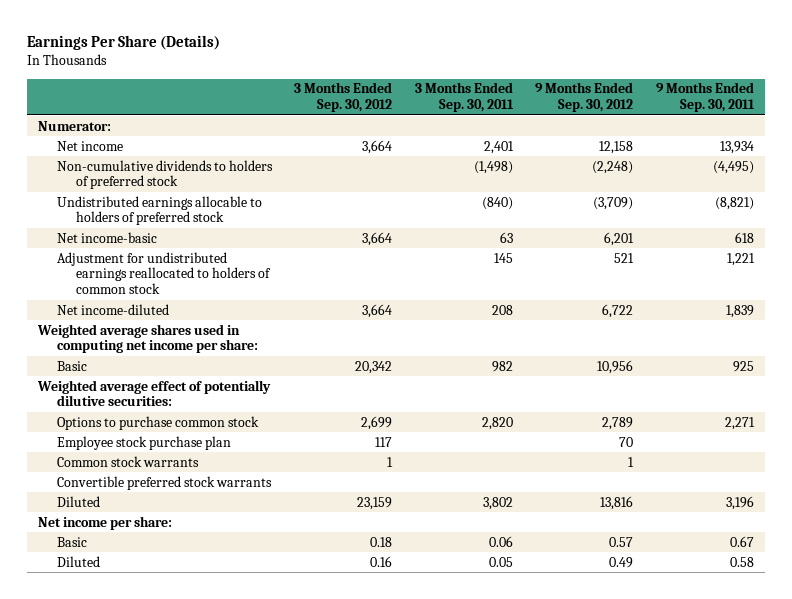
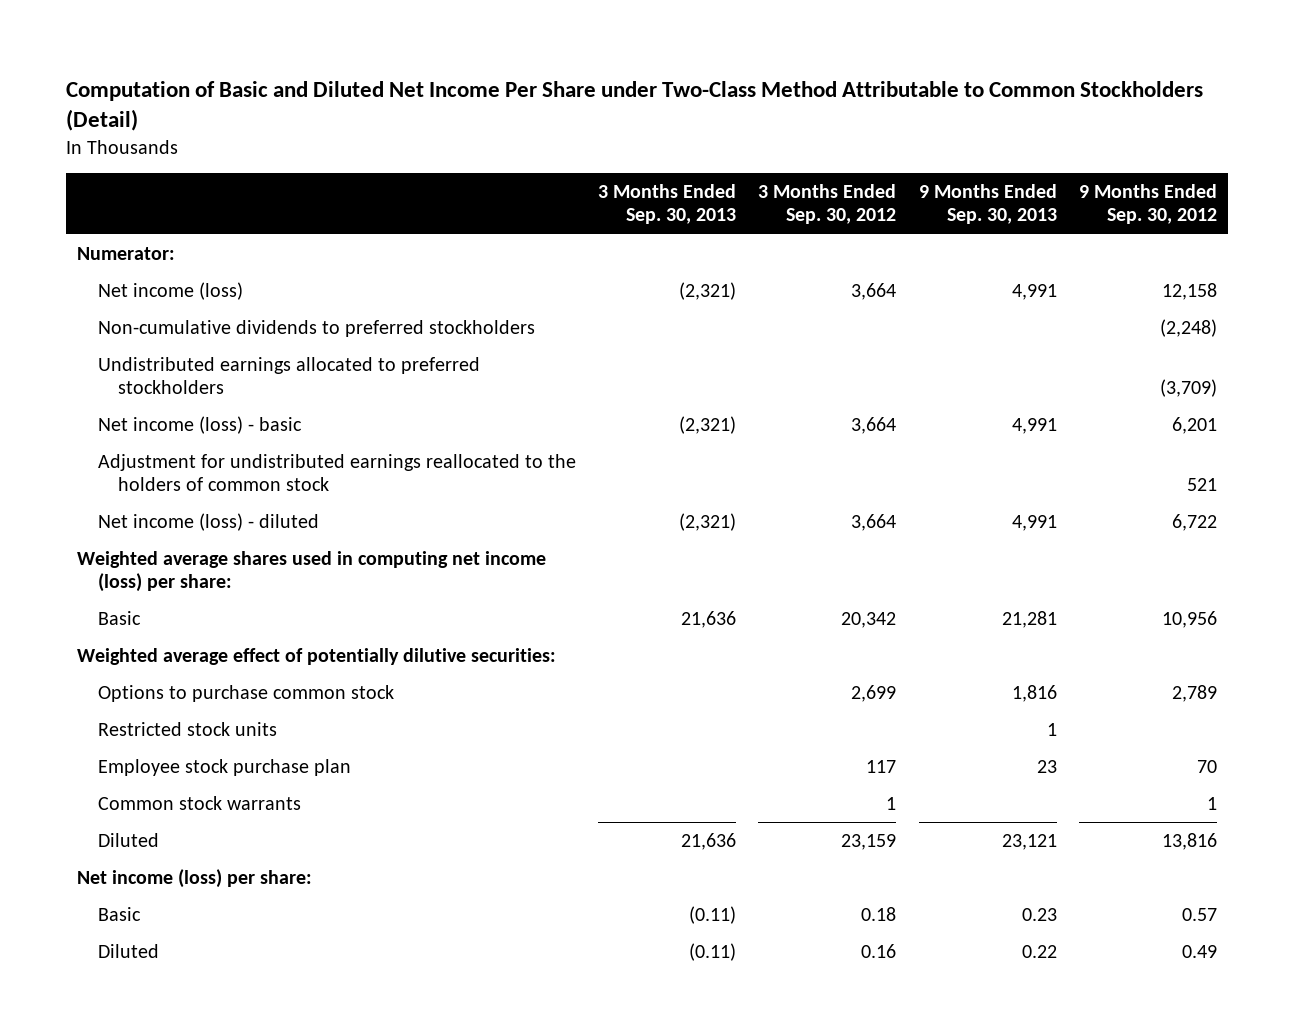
[26,35,220,51] Earnings Per Share (Details) -> [66,80,1204,132] Computation of Basic and Diluted Net Income Per Share under Two-Class Method Attributable to Common Stockholders (Detail)
[414,82,514,113] 3 Months Ended Sep. 30, 2011 -> none
[655,82,755,113] 9 Months Ended Sep. 30, 2011 -> none
none -> [597,184,736,225] 3 Months Ended Sep. 30, 2013
none -> [918,184,1057,225] 9 Months Ended Sep. 30, 2013
[56,140,123,151] Net income -> [97,281,243,300] Net income (loss)
[56,159,273,190] Non-cumulative dividends to holders of preferred stock -> [97,319,535,337] Non-cumulative dividends to preferred stockholders
[56,195,262,226] Undistributed earnings allocable to holders of preferred stock -> [97,356,480,395] Undistributed earnings allocated to preferred stockholders
[56,231,157,243] Net income-basic -> [97,415,302,434] Net income (loss) - basic
[56,251,271,295] Adjustment for undistributed earnings reallocated to holders of common stock -> [97,453,576,492] Adjustment for undistributed earnings reallocated to the holders of common stock
[56,303,169,315] Net income-diluted -> [97,512,319,531] Net income (loss) - diluted
[37,323,258,354] Weighted average shares used in computing net income per share: -> [77,550,547,593] Weighted average shares used in computing net income (loss) per share:
none -> [97,721,277,736] Restricted stock units
[56,475,272,490] Convertible preferred stock warrants -> none
[38,515,173,530] Net income per share: -> [77,868,313,888] Net income (loss) per share:

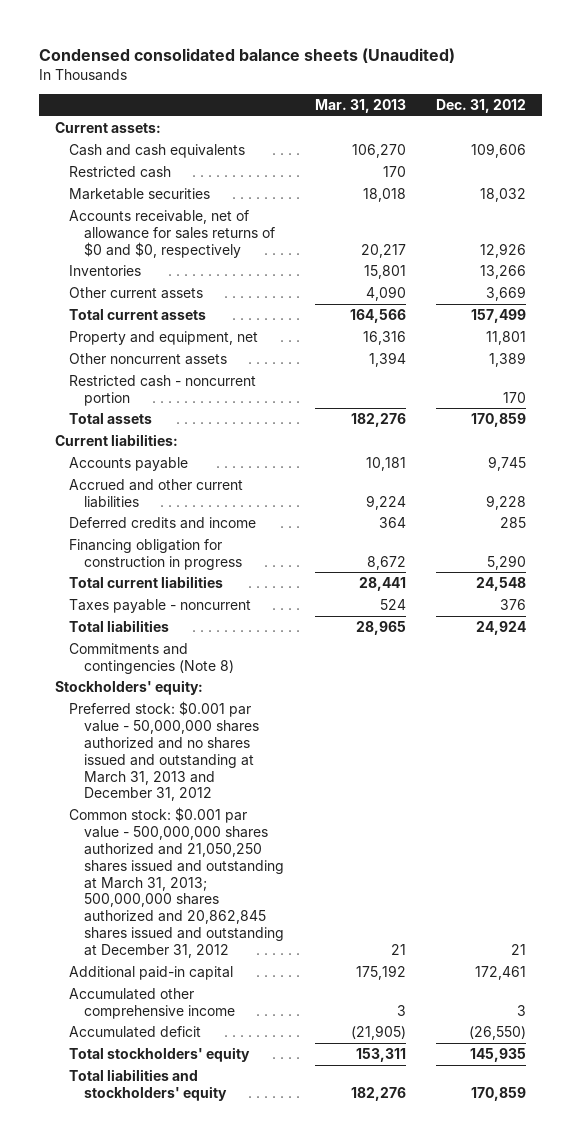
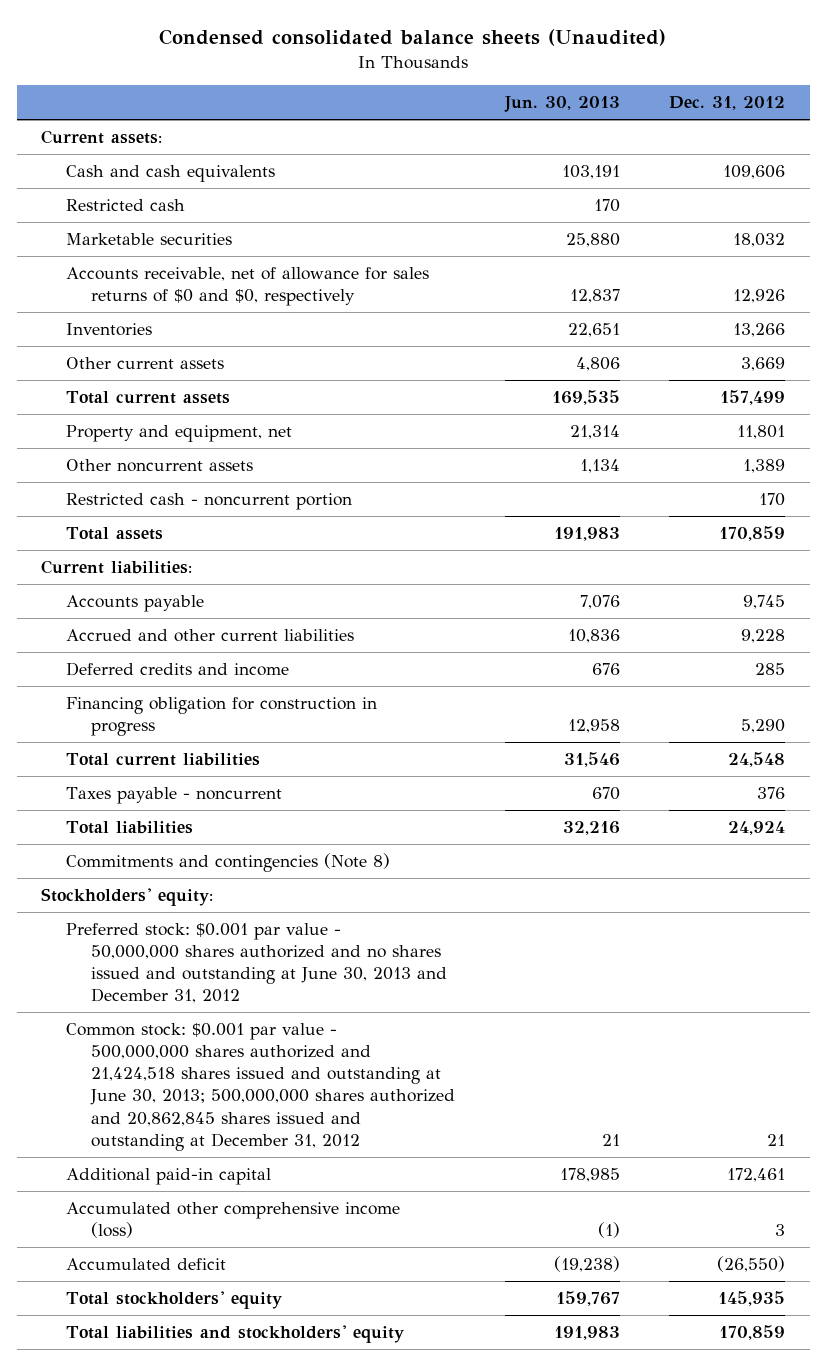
[314,99,406,114] Mar. 31, 2013 -> none
none -> [503,96,620,113] Jun. 30, 2013
[69,700,260,802] Preferred stock: $0.001 par value - 50,000,000 shares authorized and no shares issued and outstanding at March 31, 2013 and December 31, 2012 -> [66,922,447,1004] Preferred stock: $0.001 par value - 50,000,000 shares authorized and no shares issued and outstanding at June 30, 2013 and December 31, 2012
[69,806,285,959] Common stock: $0.001 par value - 500,000,000 shares authorized and 21,050,250 shares issued and outstanding at March 31, 2013; 500,000,000 shares authorized and 20,862,845 shares issued and outstanding at December 31, 2012 -> [66,1022,455,1151] Common stock: $0.001 par value - 500,000,000 shares authorized and 21,424,518 shares issued and outstanding at June 30, 2013; 500,000,000 shares authorized and 20,862,845 shares issued and outstanding at December 31, 2012
[69,987,236,1019] Accumulated other comprehensive income -> [66,1201,401,1239] Accumulated other comprehensive income (loss)

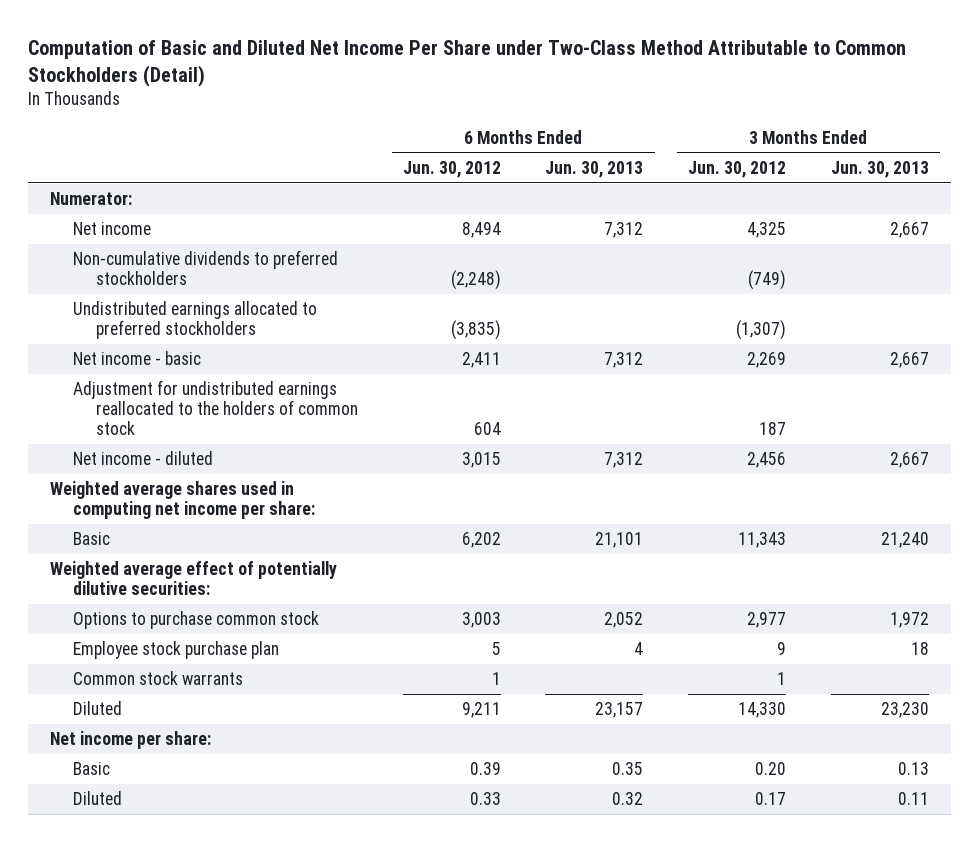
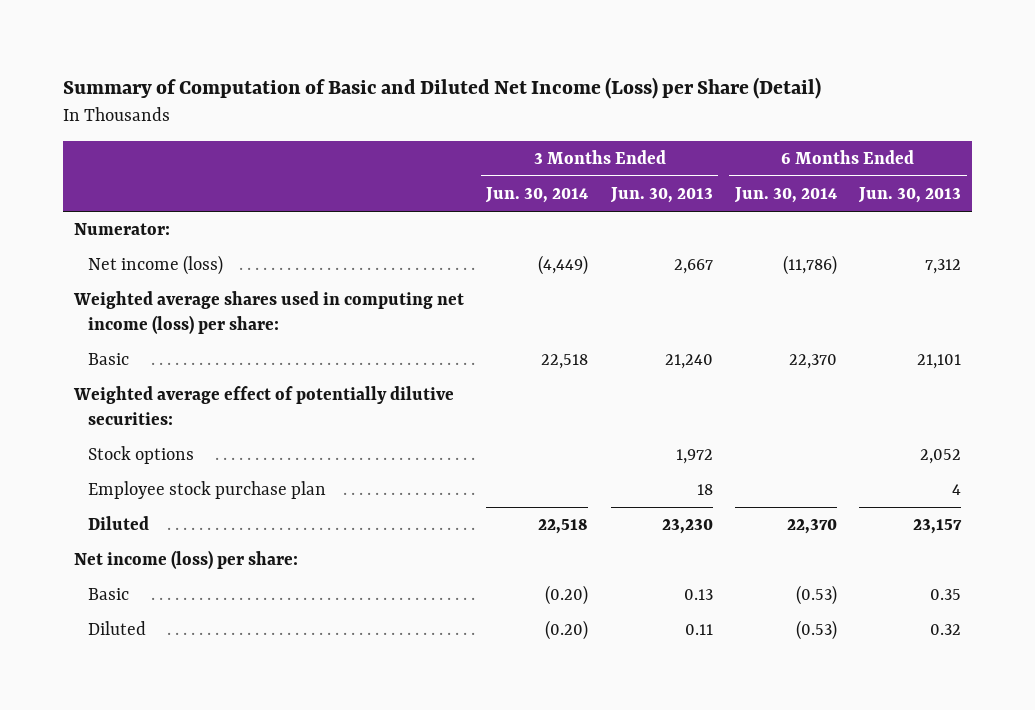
[27,39,906,87] Computation of Basic and Diluted Net Income Per Share under Two-Class Method Attributable to Common Stockholders (Detail) -> [63,76,822,99] Summary of Computation of Basic and Diluted Net Income (Loss) per Share (Detail)
[402,160,501,178] Jun. 30, 2012 -> none
[688,160,787,178] Jun. 30, 2012 -> none
none -> [485,187,589,204] Jun. 30, 2014
none -> [733,187,837,204] Jun. 30, 2014
[73,250,339,286] Non-cumulative dividends to preferred stockholders -> none
[73,301,318,340] Undistributed earnings allocated to preferred stockholders -> none
[73,351,202,366] Net income - basic -> none
[73,380,359,436] Adjustment for undistributed earnings reallocated to the holders of common stock -> none
[73,451,214,466] Net income - diluted -> none
[73,222,152,236] Net income -> [88,255,224,276] Net income (loss)
[49,481,316,520] Weighted average shares used in computing net income per share: -> [73,291,465,334] Weighted average shares used in computing net income (loss) per share:
[73,611,320,630] Options to purchase common stock -> [88,446,195,465] Stock options
[73,671,244,686] Common stock warrants -> none
[49,731,211,750] Net income per share: -> [74,550,299,570] Net income (loss) per share:

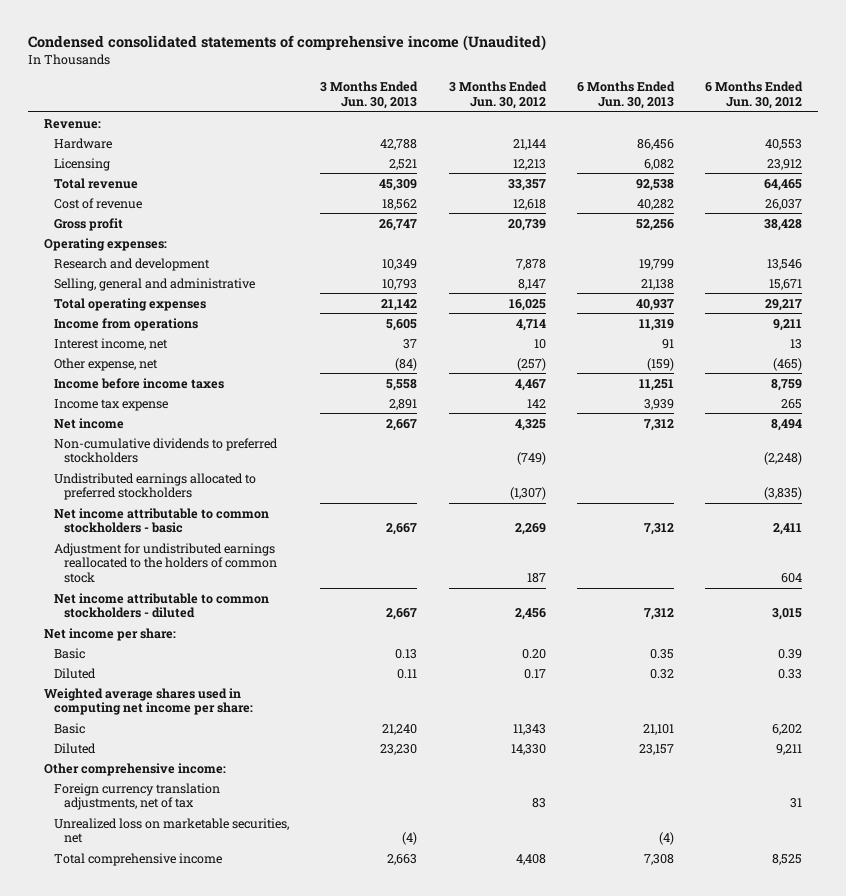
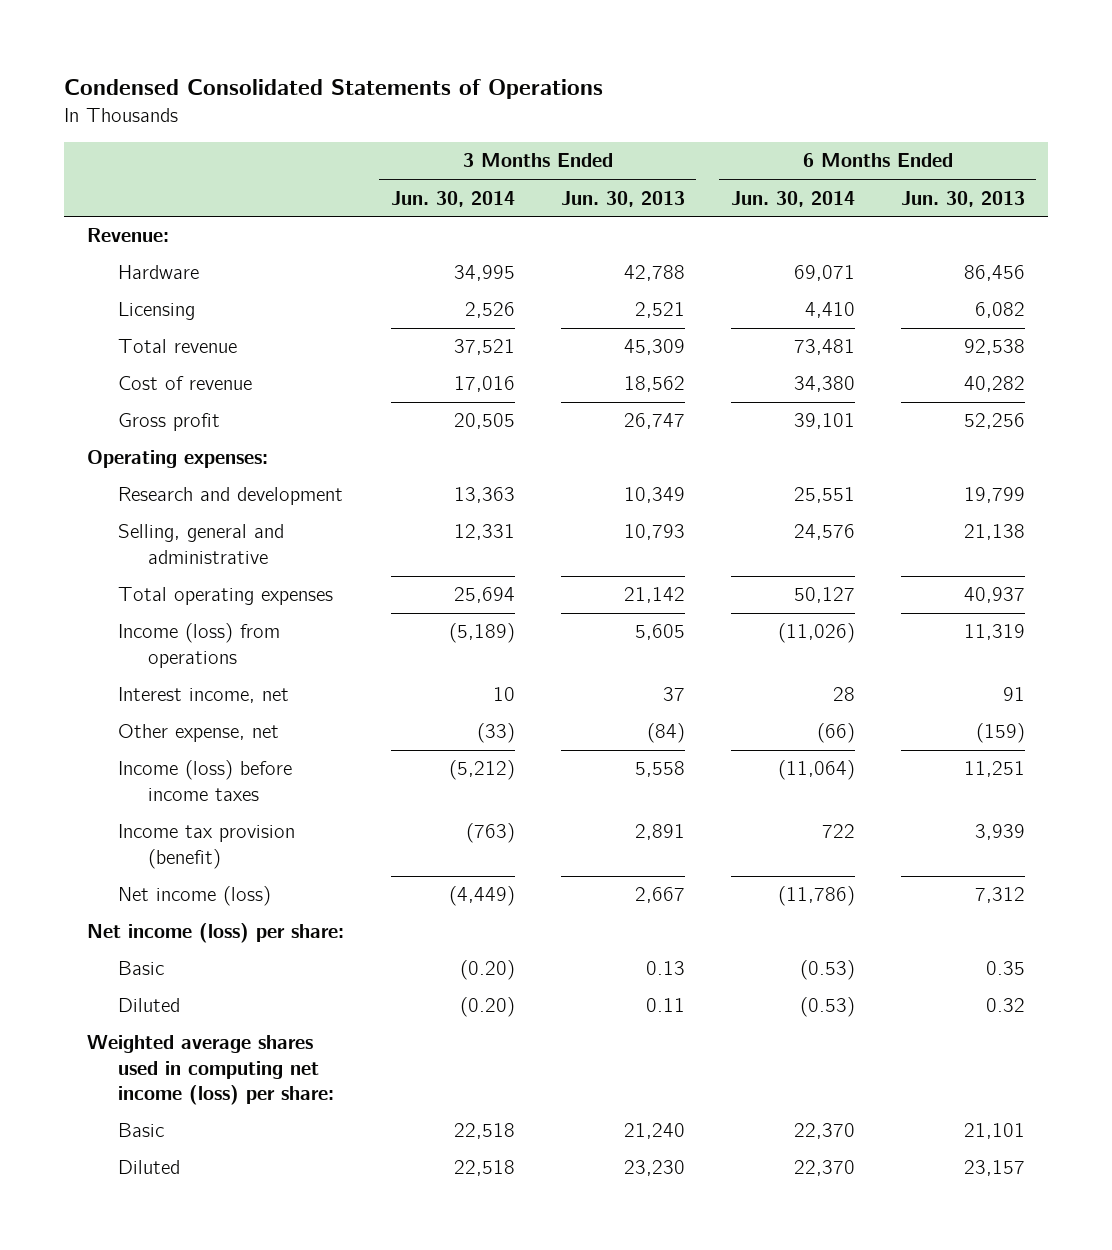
[28,35,547,52] Condensed consolidated statements of comprehensive income (Unaudited) -> [64,79,604,100] Condensed Consolidated Statements of Operations
[448,81,547,110] 3 Months Ended Jun. 30, 2012 -> none
[705,81,804,110] 6 Months Ended Jun. 30, 2012 -> none
none -> [390,190,515,207] Jun. 30, 2014
none -> [730,190,855,207] Jun. 30, 2014
[53,317,198,331] Income from operations -> [117,623,280,668] Income (loss) from operations
[53,437,278,464] Non-cumulative dividends to preferred stockholders -> none
[53,472,256,501] Undistributed earnings allocated to preferred stockholders -> none
[53,507,269,534] Net income attributable to common stockholders - basic -> none
[53,542,277,584] Adjustment for undistributed earnings reallocated to the holders of common stock -> none
[53,592,269,619] Net income attributable to common stockholders - diluted -> none
[53,377,224,389] Income before income taxes -> [117,760,292,801] Income (loss) before income taxes
[53,398,168,411] Income tax expense -> [117,824,295,869] Income tax provision (benefit)
[53,417,124,429] Net income -> [117,886,271,907] Net income (loss)
[43,627,176,641] Net income per share: -> [87,923,345,944] Net income (loss) per share:
[43,687,253,716] Weighted average shares used in computing net income per share: -> [87,1035,334,1106] Weighted average shares used in computing net income (loss) per share:
[43,762,226,776] Other comprehensive income: -> none
[53,782,220,811] Foreign currency translation adjustments, net of tax -> none
[53,817,289,844] Unrealized loss on marketable securities, net -> none
[53,852,222,866] Total comprehensive income -> none

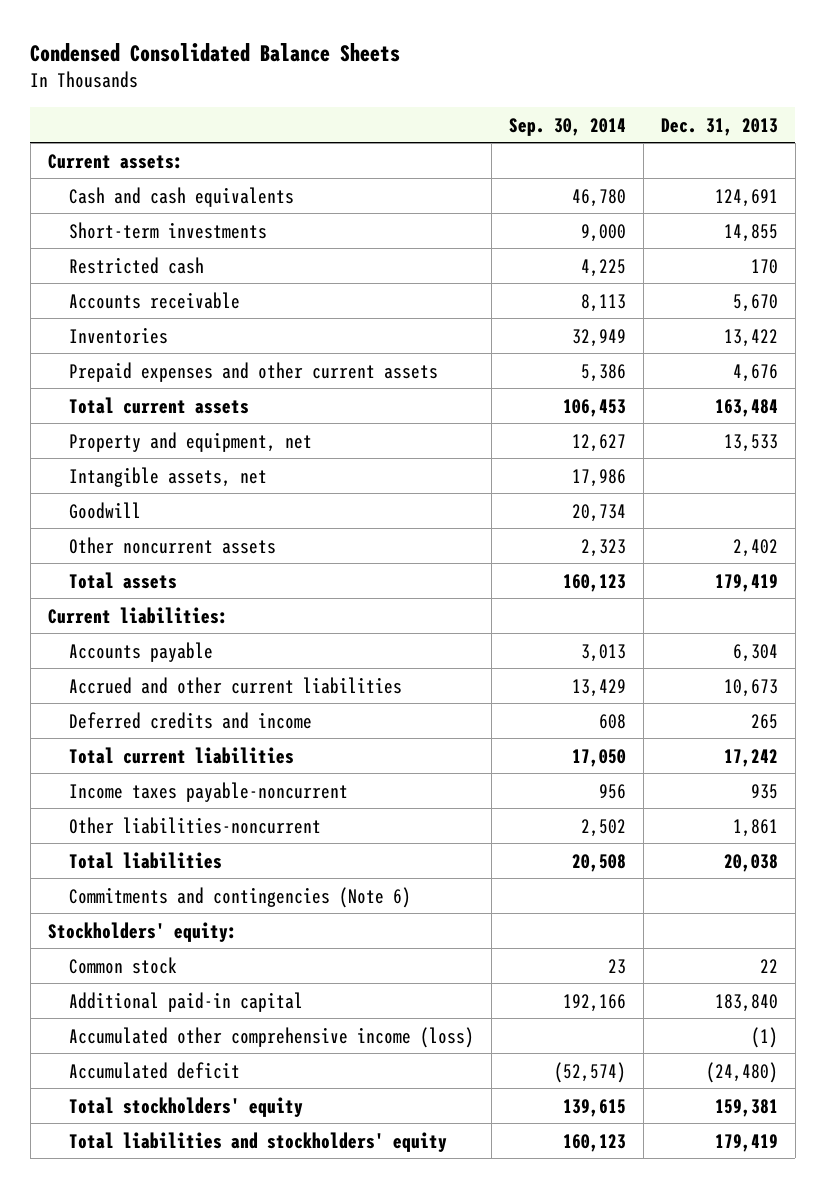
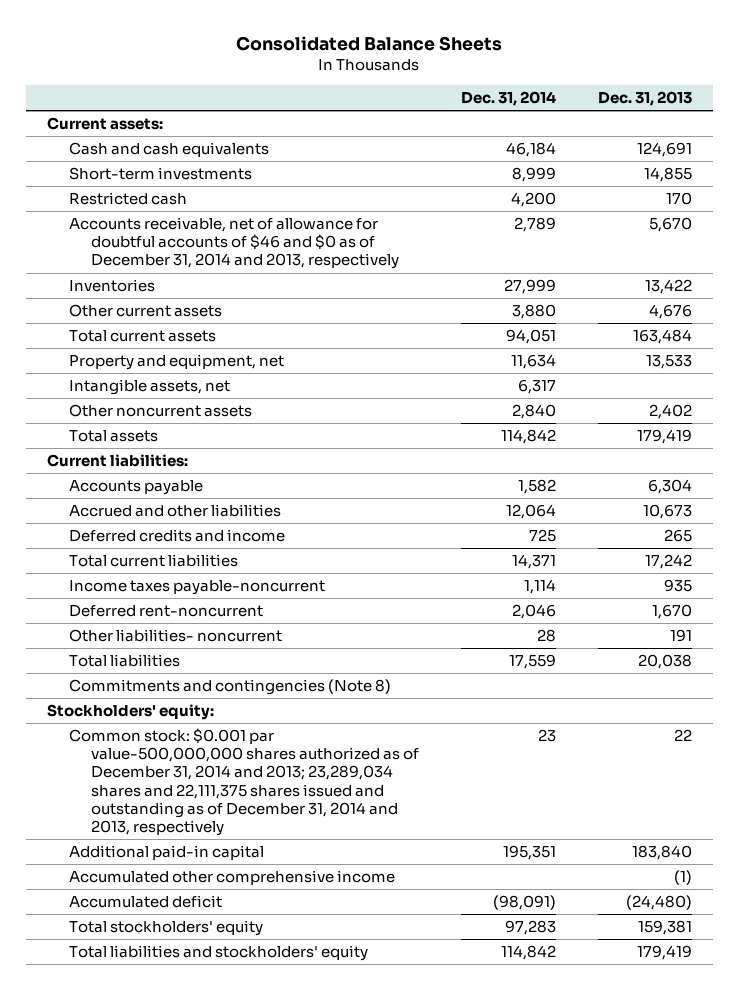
[30,42,401,62] Condensed Consolidated Balance Sheets -> [236,35,503,51] Consolidated Balance Sheets
[508,117,626,136] Sep. 30, 2014 -> none
none -> [460,91,556,107] Dec. 31, 2014
[68,291,240,309] Accounts receivable -> [69,217,400,270] Accounts receivable, net of allowance for doubtful accounts of $46 and $0 as of December 31, 2014 and 2013, respectively
[68,361,438,382] Prepaid expenses and other current assets -> [69,304,223,318] Other current assets
[68,501,141,519] Goodwill -> none
[68,676,402,694] Accrued and other current liabilities -> [69,504,282,518] Accrued and other liabilities
none -> [69,605,264,618] Deferred rent-noncurrent
[68,816,321,834] Other liabilities-noncurrent -> [69,629,283,643] Other liabilities- noncurrent
[732,818,778,837] 1,861 -> [669,629,692,643] 191
[68,886,411,908] Commitments and contingencies (Note 6) -> [69,679,392,696] Commitments and contingencies (Note 8)
[68,956,177,974] Common stock -> [69,728,420,837] Common stock: $0.001 par value-500,000,000 shares authorized as of December 31, 2014 and 2013; 23,289,034 shares and 22,111,375 shares issued and outstanding as of December 31, 2014 and 2013, respectively
[68,1026,474,1048] Accumulated other comprehensive income (loss) -> [69,870,396,886] Accumulated other comprehensive income

